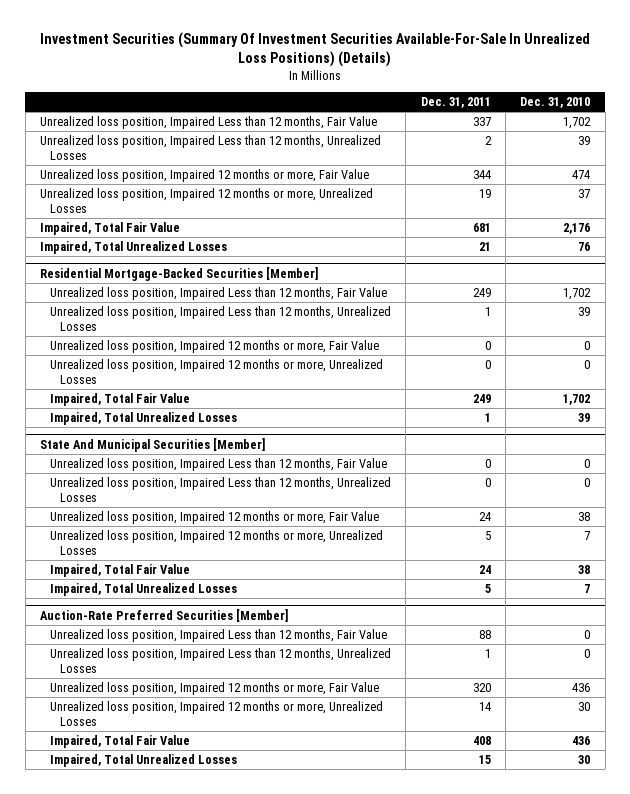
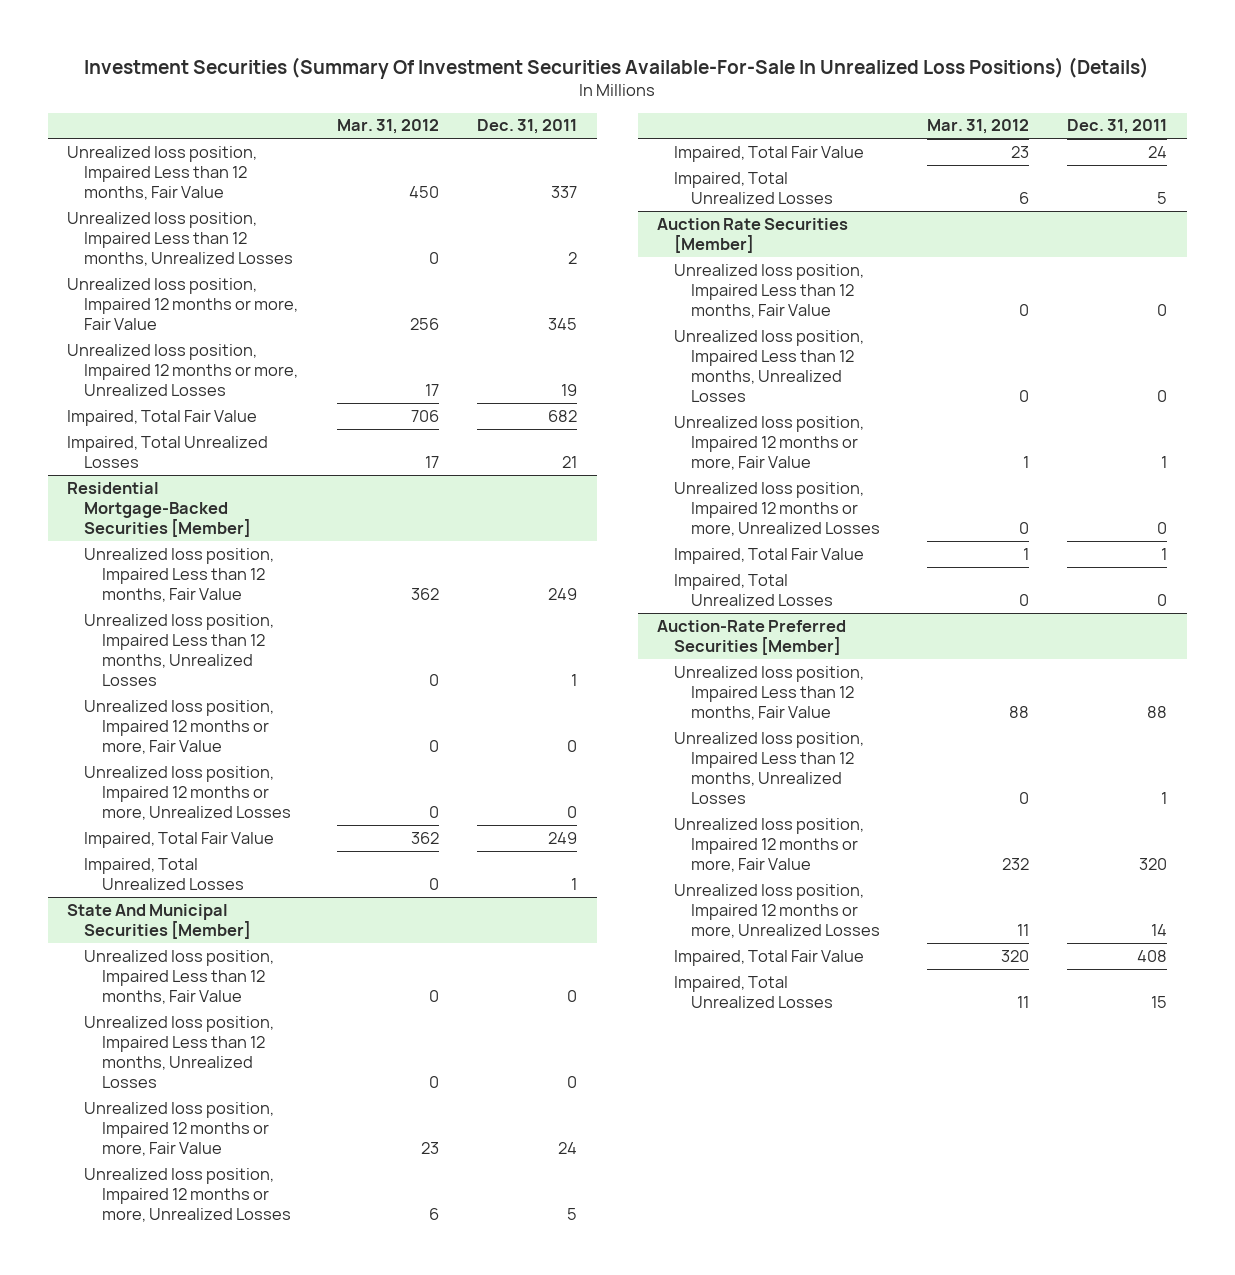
[520,97,591,109] Dec. 31, 2010 -> none
none -> [336,119,439,135] Mar. 31, 2012
[472,170,491,180] 344 -> [548,317,578,330] 345
[472,223,491,233] 681 -> [548,409,578,422] 682
none -> [657,217,849,253] Auction Rate Securities [Member]
none -> [674,263,865,318] Unrealized loss position, Impaired Less than 12 months, Fair Value
none -> [674,329,865,402] Unrealized loss position, Impaired Less than 12 months, Unrealized Losses
none -> [674,415,865,470] Unrealized loss position, Impaired 12 months or more, Fair Value
none -> [674,481,881,536] Unrealized loss position, Impaired 12 months or more, Unrealized Losses
none -> [674,547,865,564] Impaired, Total Fair Value
none -> [674,573,834,606] Impaired, Total Unrealized Losses

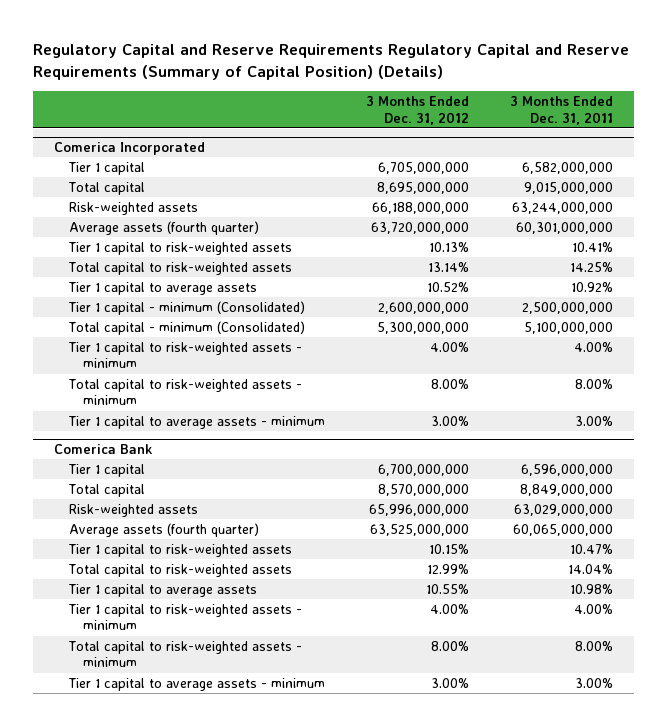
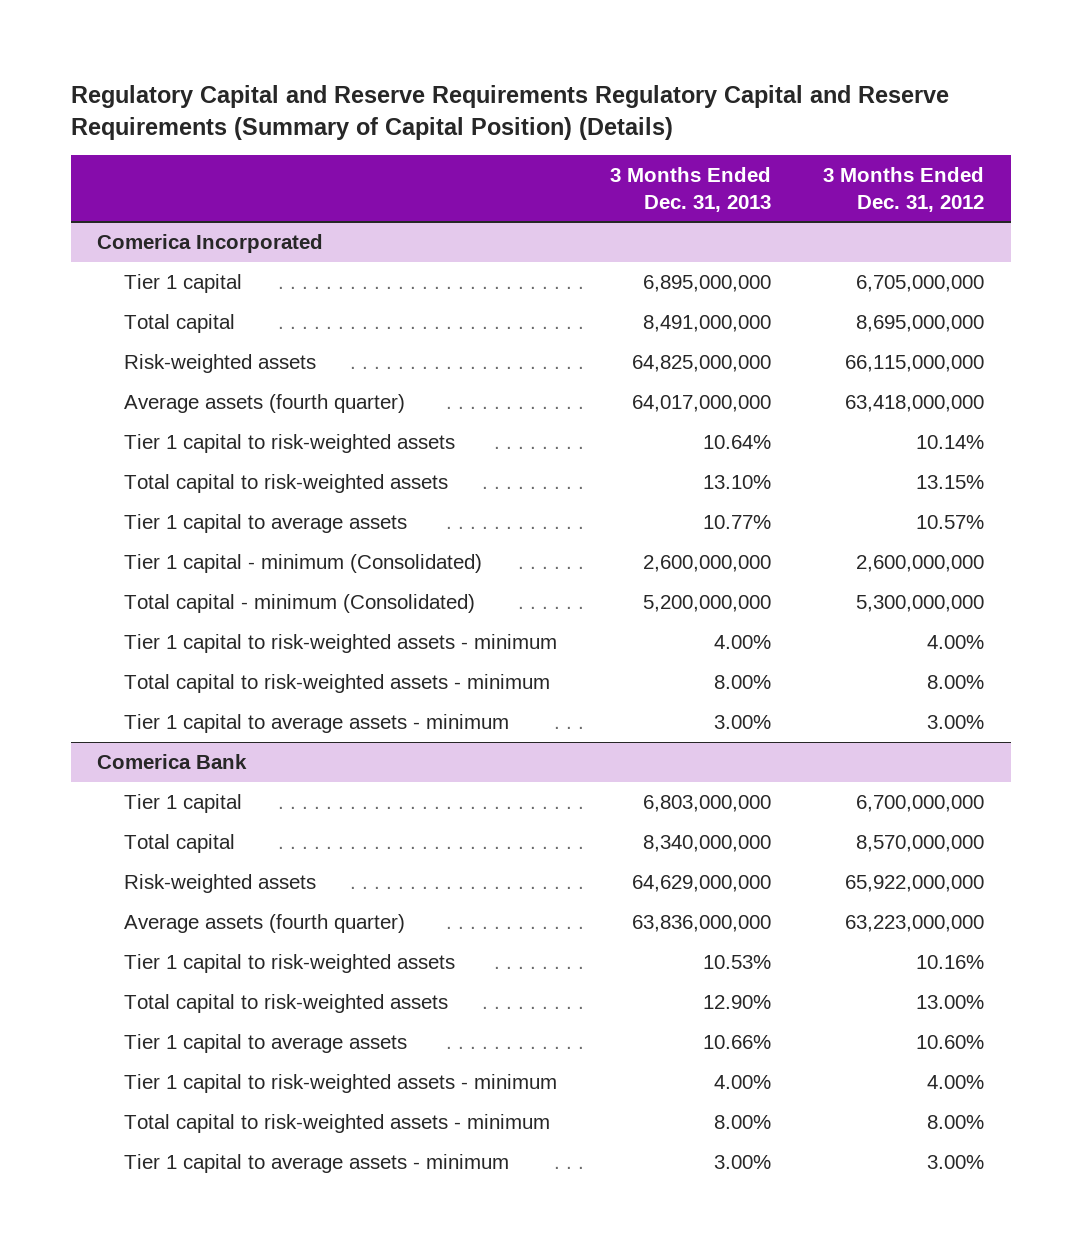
[510,96,614,125] 3 Months Ended Dec. 31, 2011 -> none
none -> [609,167,771,212] 3 Months Ended Dec. 31, 2013
[371,201,469,214] 66,188,000,000 -> [845,354,985,372] 66,115,000,000
[370,221,469,234] 63,720,000,000 -> [845,394,985,412] 63,418,000,000
[428,241,469,252] 10.13% -> [916,434,985,449] 10.14%
[427,261,469,272] 13.14% -> [916,474,985,489] 13.15%
[426,281,469,292] 10.52% -> [916,514,985,529] 10.57%
[368,503,469,516] 65,996,000,000 -> [845,874,985,892] 65,922,000,000
[369,523,469,536] 63,525,000,000 -> [845,914,985,932] 63,223,000,000
[428,543,469,554] 10.15% -> [916,954,985,969] 10.16%
[426,563,469,574] 12.99% -> [916,994,985,1009] 13.00%
[425,583,469,594] 10.55% -> [916,1034,985,1049] 10.60%

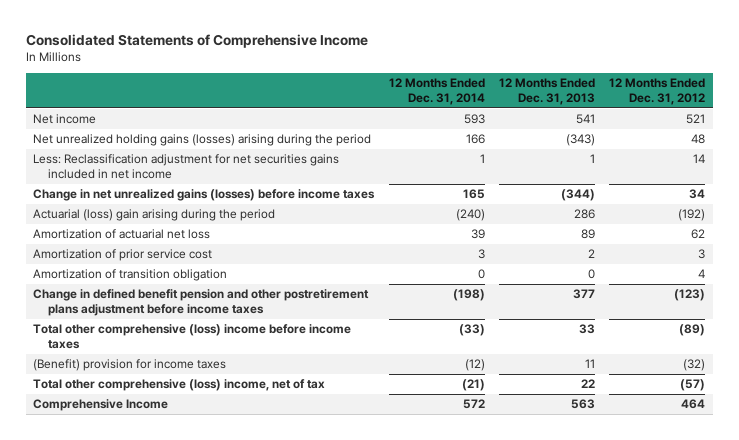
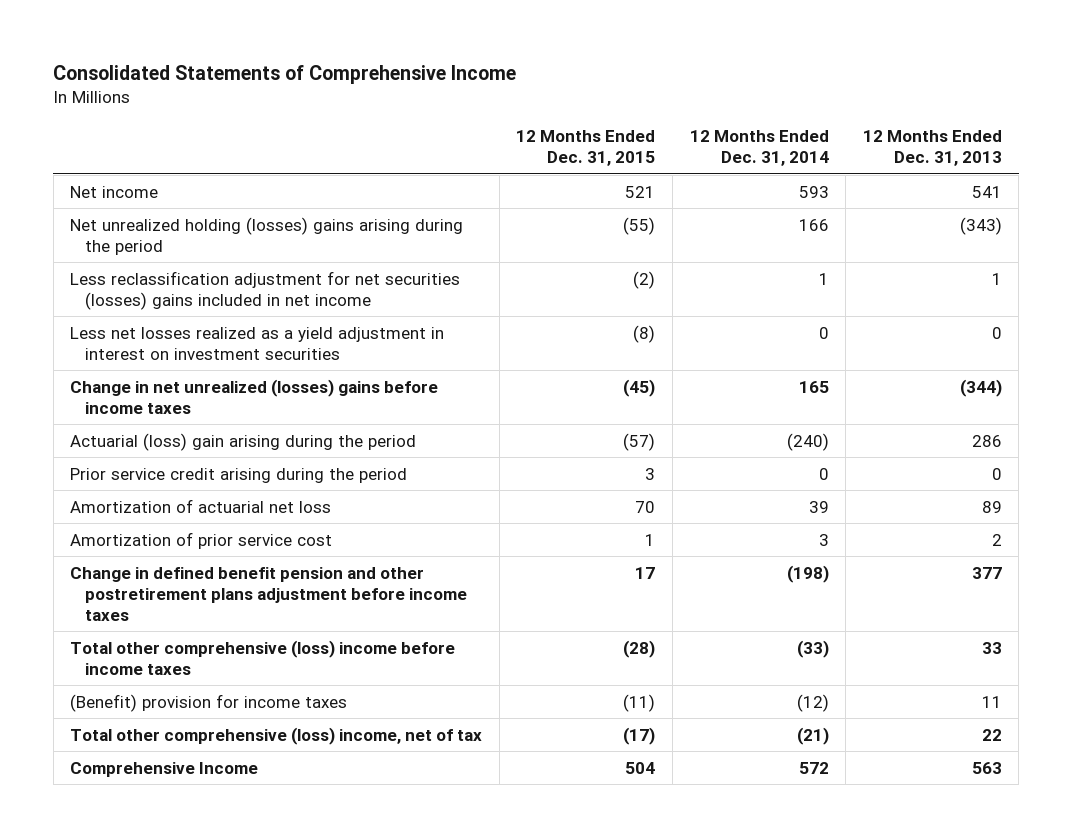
[609,78,706,105] 12 Months Ended Dec. 31, 2012 -> none
none -> [516,130,656,167] 12 Months Ended Dec. 31, 2015
[33,134,372,147] Net unrealized holding gains (losses) arising during the period -> [70,216,464,255] Net unrealized holding (losses) gains arising during the period
[33,154,340,179] Less: Reclassification adjustment for net securities gains included in net income -> [70,270,461,310] Less reclassification adjustment for net securities (losses) gains included in net income
none -> [70,326,445,360] Less net losses realized as a yield adjustment in interest on investment securities
[33,189,376,202] Change in net unrealized gains (losses) before income taxes -> [70,378,439,414] Change in net unrealized (losses) gains before income taxes
none -> [70,467,408,483] Prior service credit arising during the period
[33,269,228,282] Amortization of transition obligation -> none

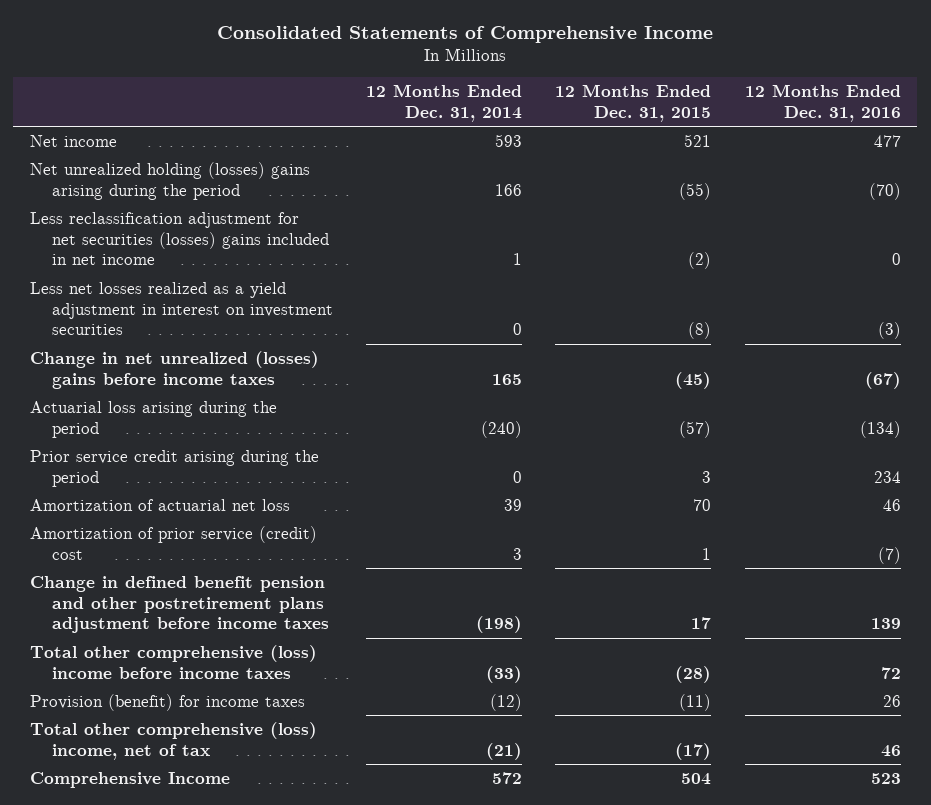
[862,130,1002,167] 12 Months Ended Dec. 31, 2013 -> none
none -> [744,83,901,122] 12 Months Ended Dec. 31, 2016
[70,432,417,451] Actuarial (loss) gain arising during the period -> [29,400,277,438] Actuarial loss arising during the period
[70,531,333,549] Amortization of prior service cost -> [29,525,317,560] Amortization of prior service (credit) cost
[70,693,348,712] (Benefit) provision for income taxes -> [29,693,305,711] Provision (benefit) for income taxes

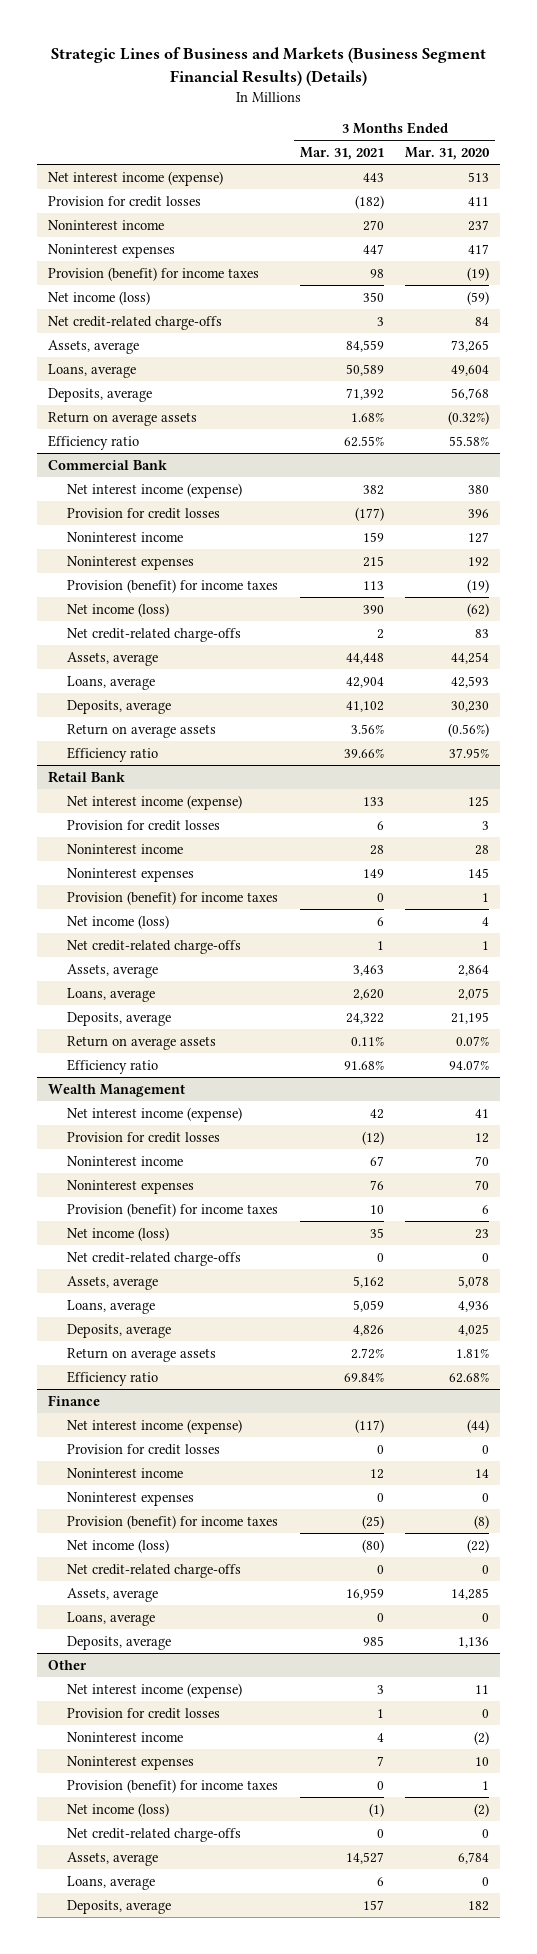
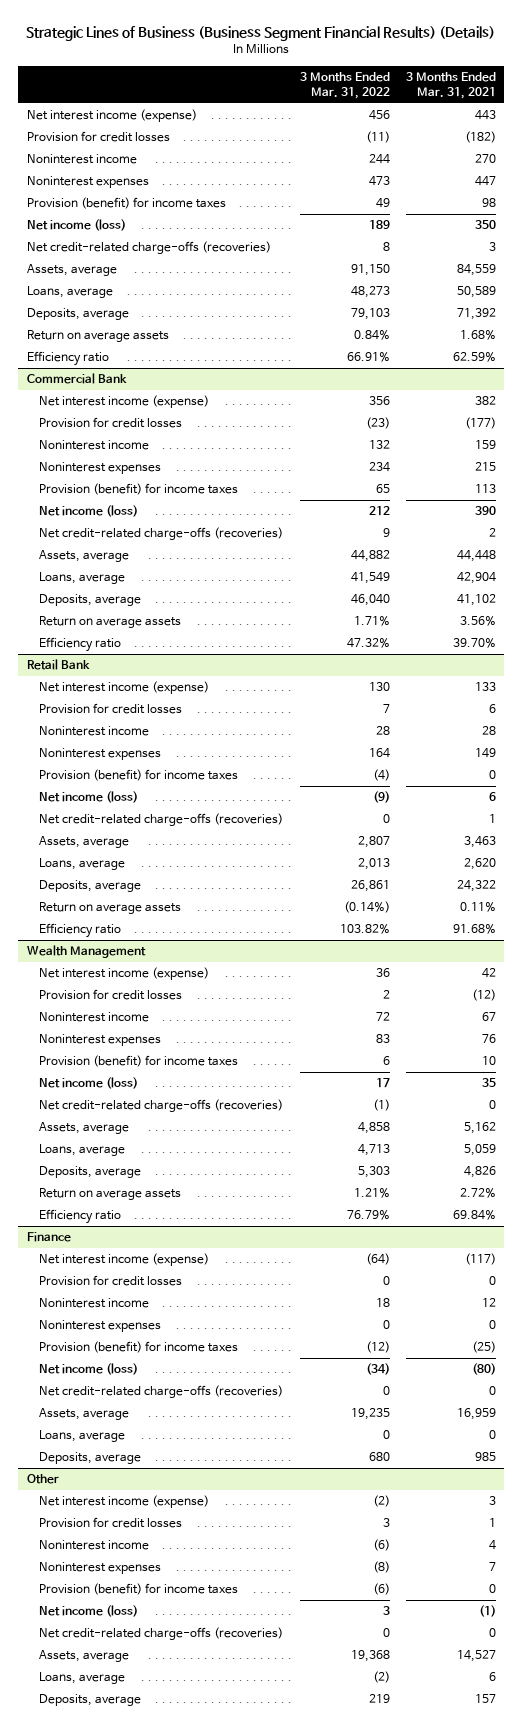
[50,47,486,86] Strategic Lines of Business and Markets (Business Segment Financial Results) (Details) -> [26,26,496,42] Strategic Lines of Business (Business Segment Financial Results) (Details)
[405,146,491,160] Mar. 31, 2020 -> none
none -> [299,71,390,100] 3 Months Ended Mar. 31, 2022
[47,315,222,330] Net credit-related charge-offs -> [26,241,271,255] Net credit-related charge-offs (recoveries)
[343,435,384,447] 62.55% -> [453,352,497,363] 62.59%
[67,627,242,642] Net credit-related charge-offs -> [39,527,284,541] Net credit-related charge-offs (recoveries)
[343,747,384,758] 39.66% -> [453,638,497,649] 39.70%
[67,939,242,954] Net credit-related charge-offs -> [39,813,284,827] Net credit-related charge-offs (recoveries)
[67,1251,242,1266] Net credit-related charge-offs -> [39,1099,284,1113] Net credit-related charge-offs (recoveries)
[67,1563,242,1578] Net credit-related charge-offs -> [39,1385,284,1399] Net credit-related charge-offs (recoveries)
[67,1827,242,1842] Net credit-related charge-offs -> [39,1627,284,1641] Net credit-related charge-offs (recoveries)

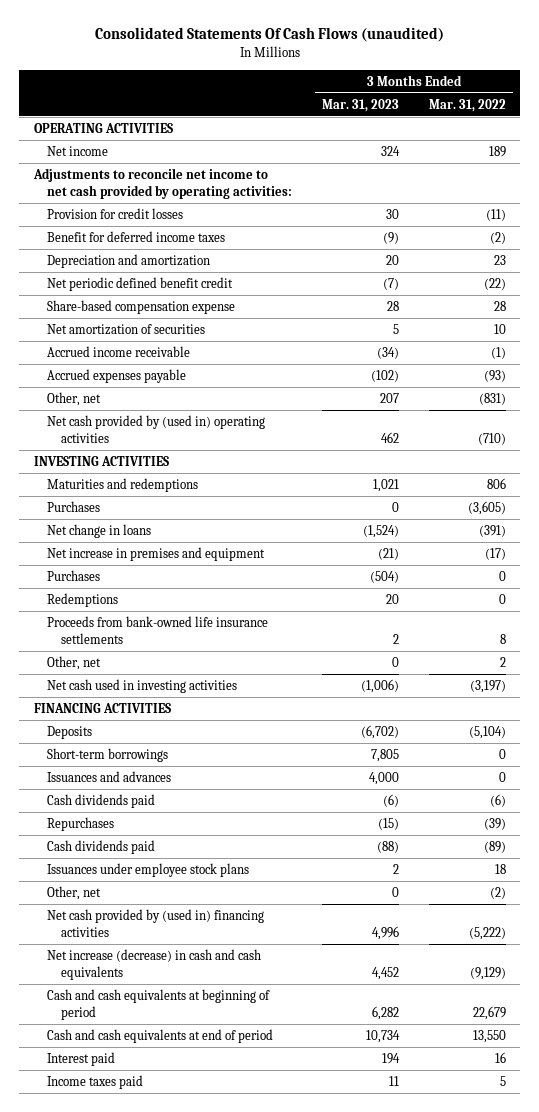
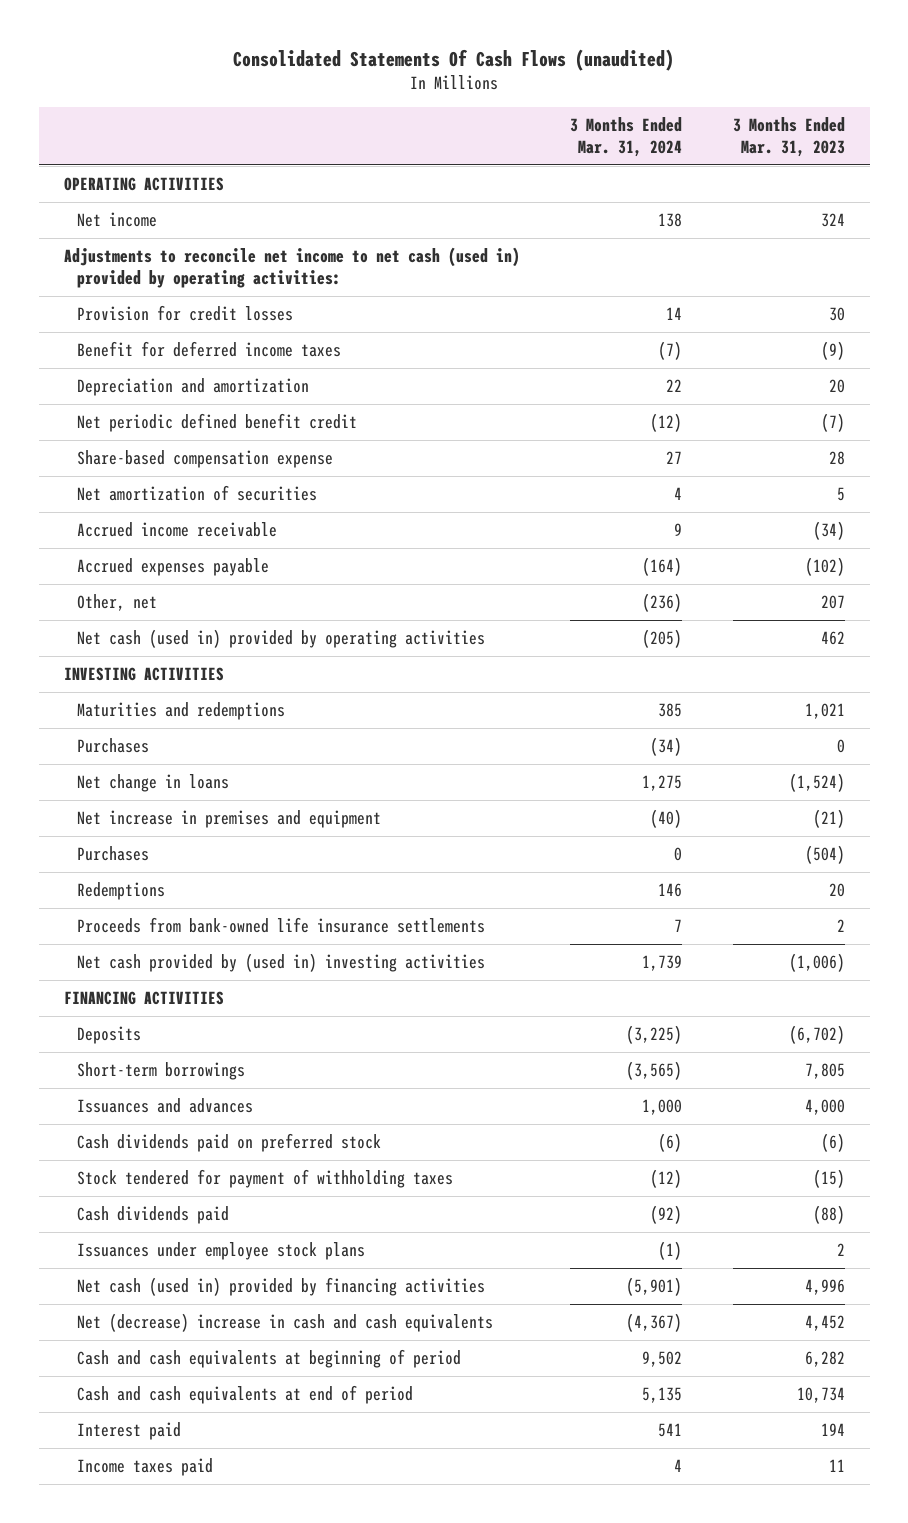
[428,98,506,112] Mar. 31, 2022 -> none
none -> [570,116,683,157] 3 Months Ended Mar. 31, 2024
[32,167,293,199] Adjustments to reconcile net income to net cash provided by operating activities: -> [63,247,520,288] Adjustments to reconcile net income to net cash (used in) provided by operating activities:
[47,414,266,443] Net cash provided by (used in) operating activities -> [76,629,485,649] Net cash (used in) provided by operating activities
[47,655,102,670] Other, net -> none
[47,678,238,693] Net cash used in investing activities -> [76,953,485,973] Net cash provided by (used in) investing activities
[47,793,156,808] Cash dividends paid -> [76,1133,381,1153] Cash dividends paid on preferred stock
[47,816,115,831] Repurchases -> [76,1169,453,1189] Stock tendered for payment of withholding taxes
[47,885,102,900] Other, net -> none
[47,908,265,937] Net cash provided by (used in) financing activities -> [76,1277,485,1297] Net cash (used in) provided by financing activities
[47,948,262,980] Net increase (decrease) in cash and cash equivalents -> [76,1313,493,1333] Net (decrease) increase in cash and cash equivalents

